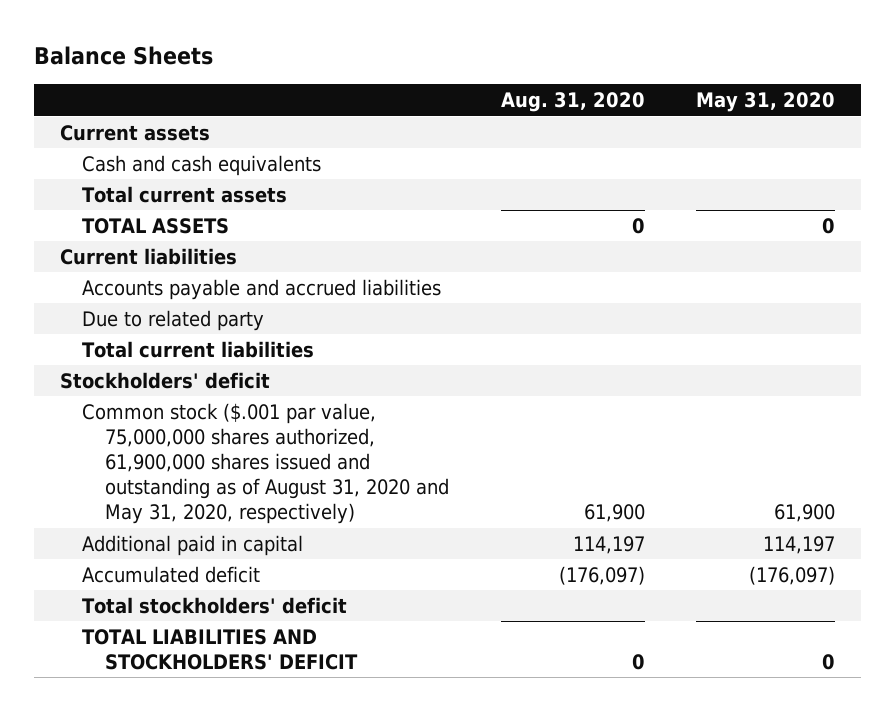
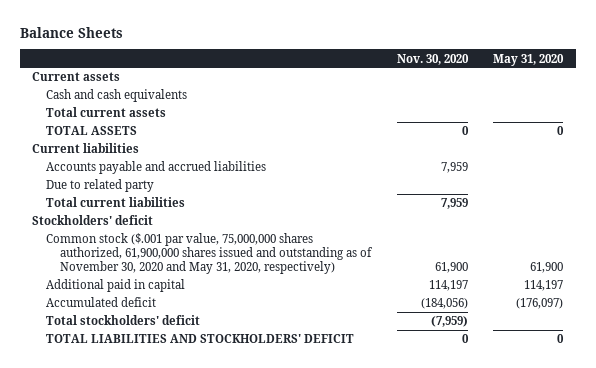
[500,92,645,113] Aug. 31, 2020 -> none
none -> [396,53,469,65] Nov. 30, 2020
[82,402,450,525] Common stock ($.001 par value, 75,000,000 shares authorized, 61,900,000 shares issued and outstanding as of August 31, 2020 and May 31, 2020, respectively) -> [46,233,374,274] Common stock ($.001 par value, 75,000,000 shares authorized, 61,900,000 shares issued and outstanding as of November 30, 2020 and May 31, 2020, respectively)

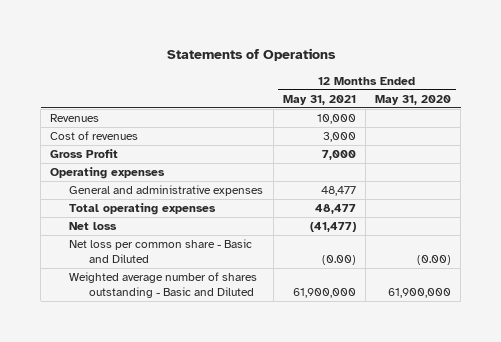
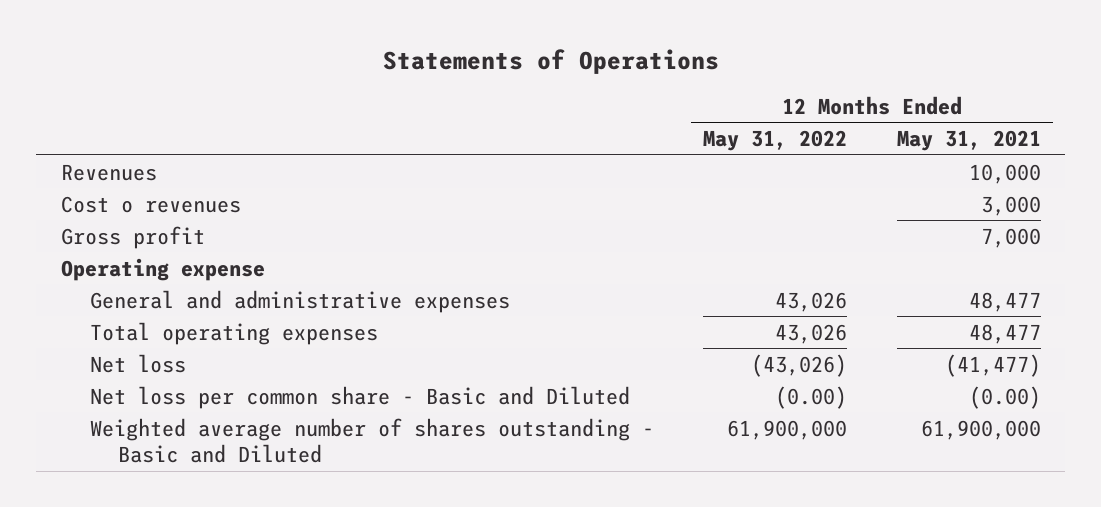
[374,94,451,105] May 31, 2020 -> none
none -> [703,130,848,152] May 31, 2022
[50,131,139,141] Cost of revenues -> [60,195,241,213] Cost o revenues
[50,149,119,159] Gross Profit -> [60,225,205,249] Gross profit
[50,167,166,180] Operating expenses -> [60,257,265,281] Operating expense

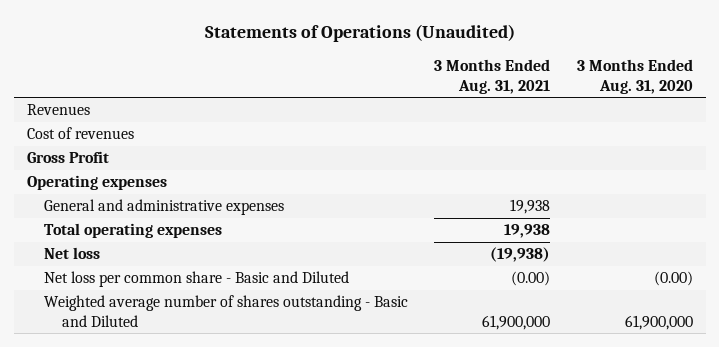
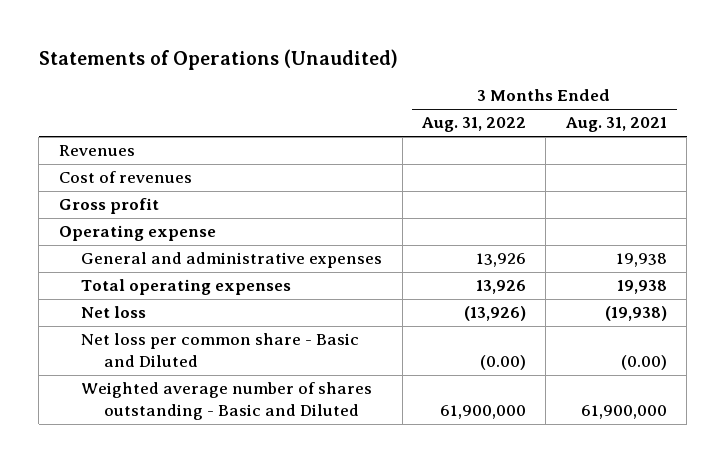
[576,58,693,94] 3 Months Ended Aug. 31, 2020 -> none
none -> [421,117,527,133] Aug. 31, 2022
[26,151,109,164] Gross Profit -> [58,198,159,215] Gross profit
[26,175,167,191] Operating expenses -> [58,225,216,242] Operating expense

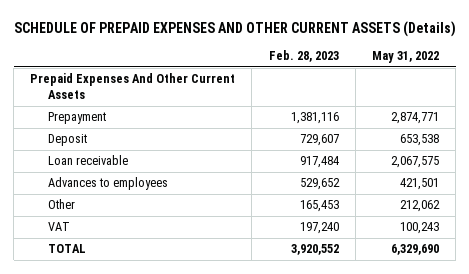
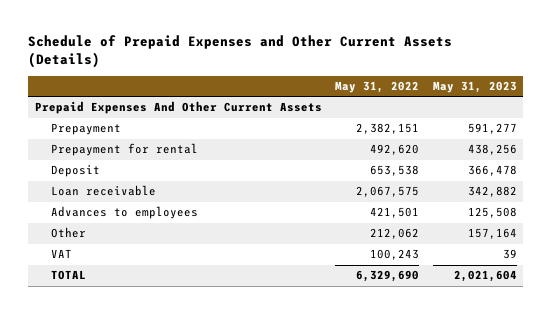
[13,20,456,37] SCHEDULE OF PREPAID EXPENSES AND OTHER CURRENT ASSETS (Details) -> [28,35,453,69] Schedule of Prepaid Expenses and Other Current Assets (Details)
[268,50,339,63] Feb. 28, 2023 -> none
none -> [432,81,517,94] May 31, 2023
[390,112,439,125] 2,874,771 -> [356,123,420,135] 2,382,151
none -> [51,143,199,157] Prepayment for rental

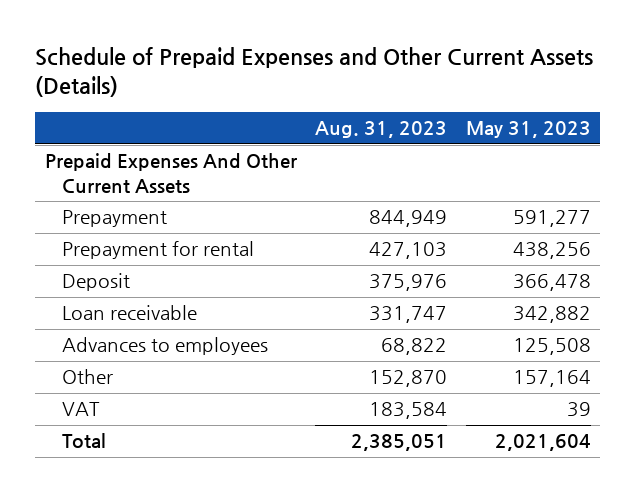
[335,81,420,94] May 31, 2022 -> none
none -> [315,121,448,139] Aug. 31, 2023
[51,270,87,281] TOTAL -> [62,433,107,449] Total

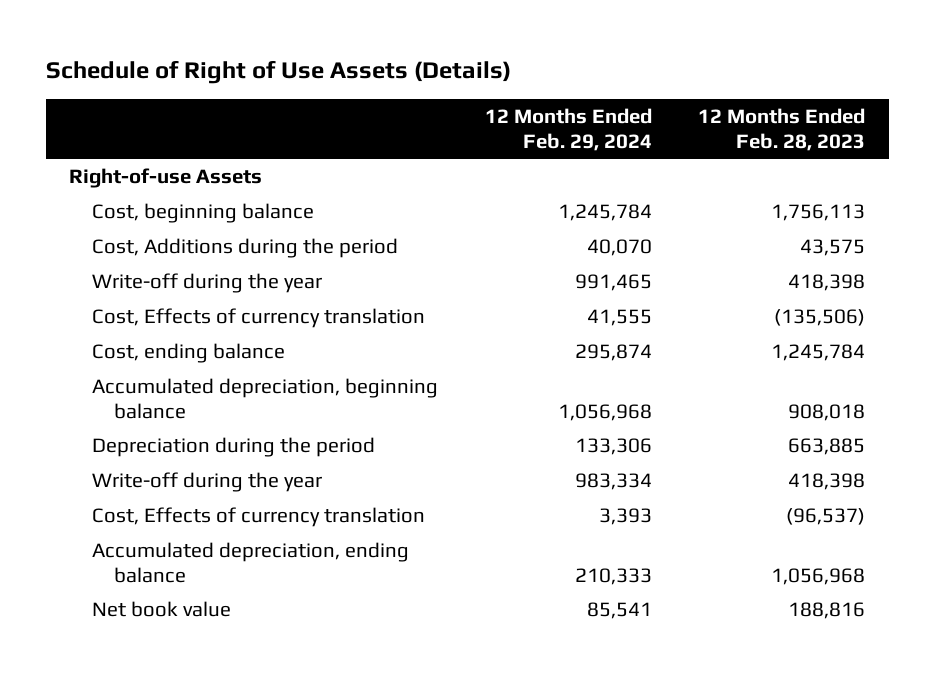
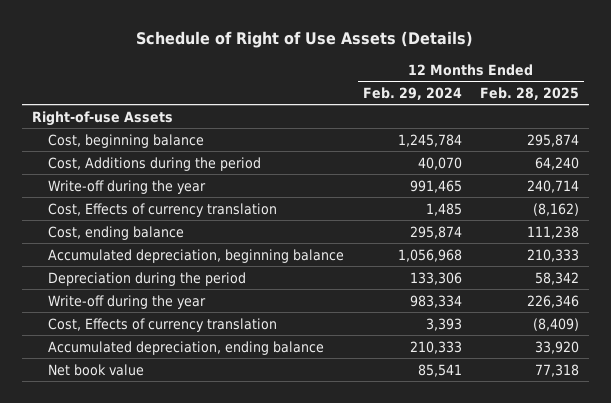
[698,107,866,151] 12 Months Ended Feb. 28, 2023 -> none
none -> [480,86,580,100] Feb. 28, 2025
[586,308,652,326] 41,555 -> [425,202,462,216] 1,485

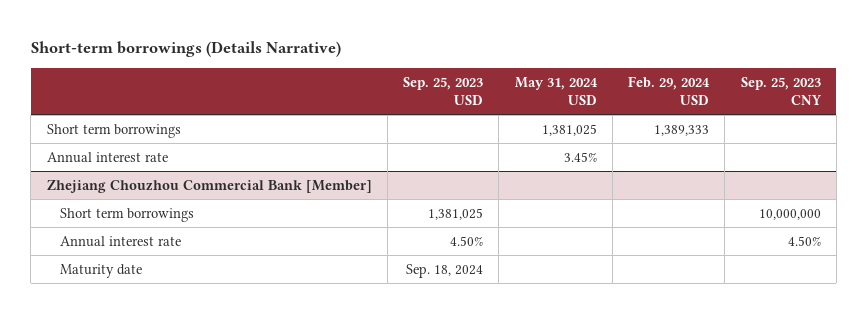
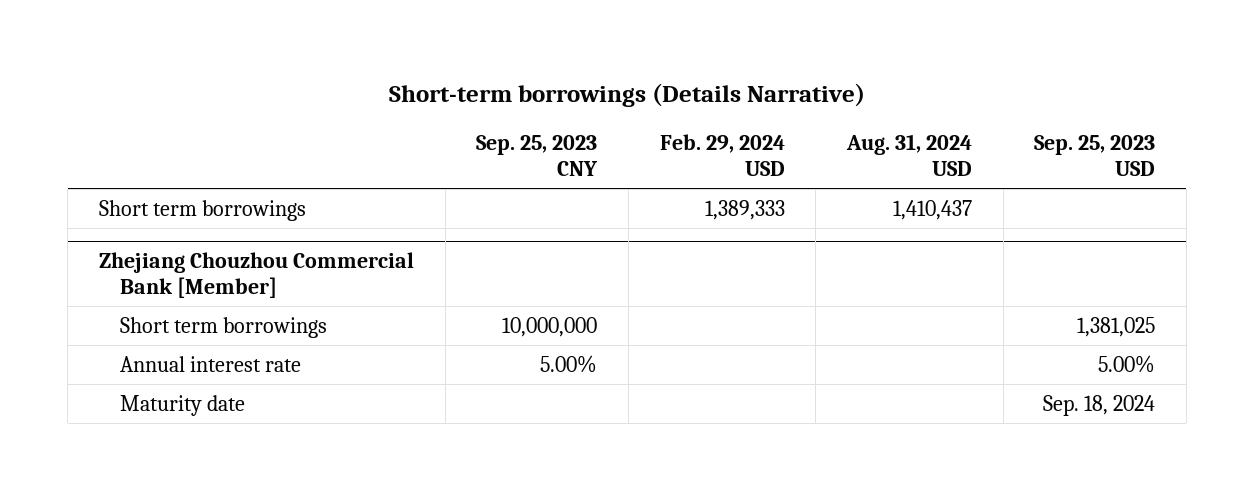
[514,76,598,105] May 31, 2024 USD -> none
none -> [845,134,972,177] Aug. 31, 2024 USD
[46,151,168,163] Annual interest rate -> none
[450,235,484,246] 4.50% -> [1098,354,1156,373] 5.00%
[787,235,821,246] 4.50% -> [540,354,598,373] 5.00%

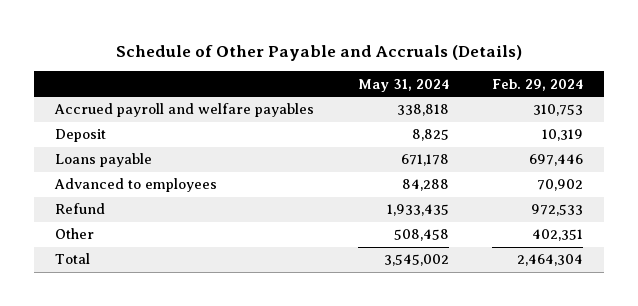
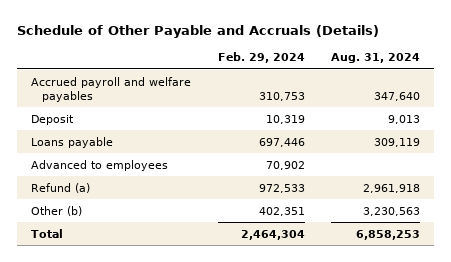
[357,78,449,92] May 31, 2024 -> none
none -> [331,53,421,64] Aug. 31, 2024
[55,203,106,215] Refund -> [30,182,90,193] Refund (a)
[55,228,95,240] Other -> [30,205,82,216] Other (b)

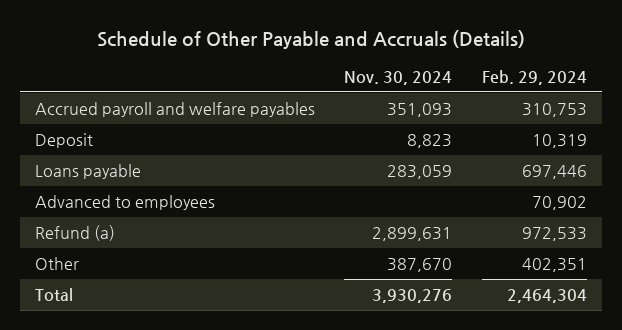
[331,53,421,64] Aug. 31, 2024 -> none
none -> [344,71,453,86] Nov. 30, 2024
[30,205,82,216] Other (b) -> [34,257,79,271] Other

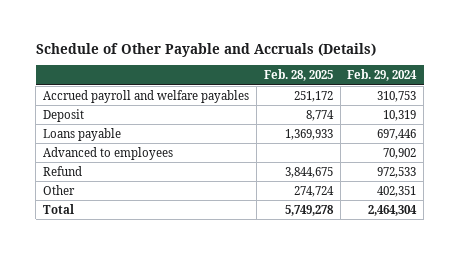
[344,71,453,86] Nov. 30, 2024 -> none
none -> [263,69,333,82] Feb. 28, 2025
[34,225,115,242] Refund (a) -> [43,165,83,176] Refund

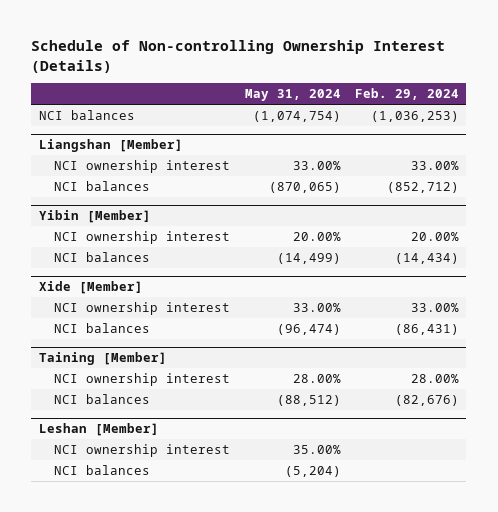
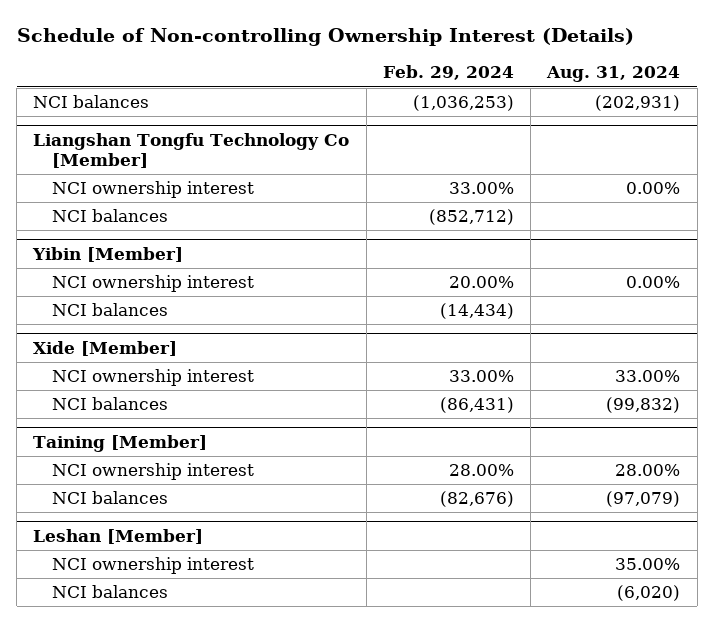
[244,89,341,102] May 31, 2024 -> none
none -> [546,66,681,83] Aug. 31, 2024
[38,139,183,153] Liangshan [Member] -> [33,132,350,168] Liangshan Tongfu Technology Co [Member]

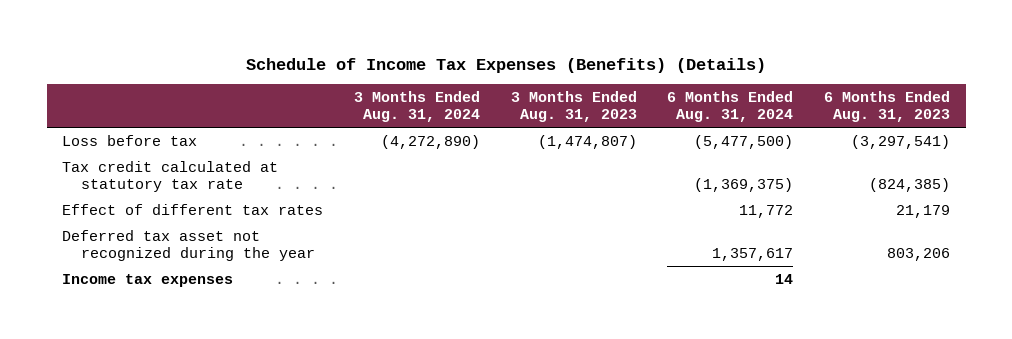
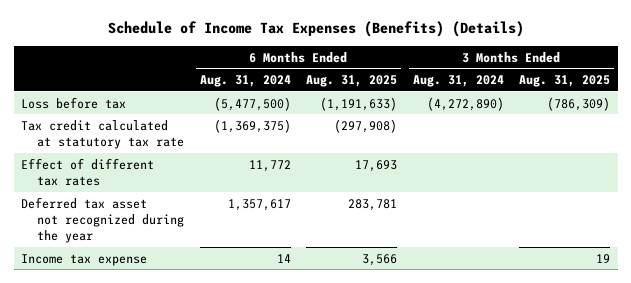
[510,91,637,123] 3 Months Ended Aug. 31, 2023 -> none
[824,91,951,123] 6 Months Ended Aug. 31, 2023 -> none
none -> [306,75,398,88] Aug. 31, 2025
none -> [518,75,610,88] Aug. 31, 2025
[61,273,233,287] Income tax expenses -> [21,253,148,266] Income tax expense

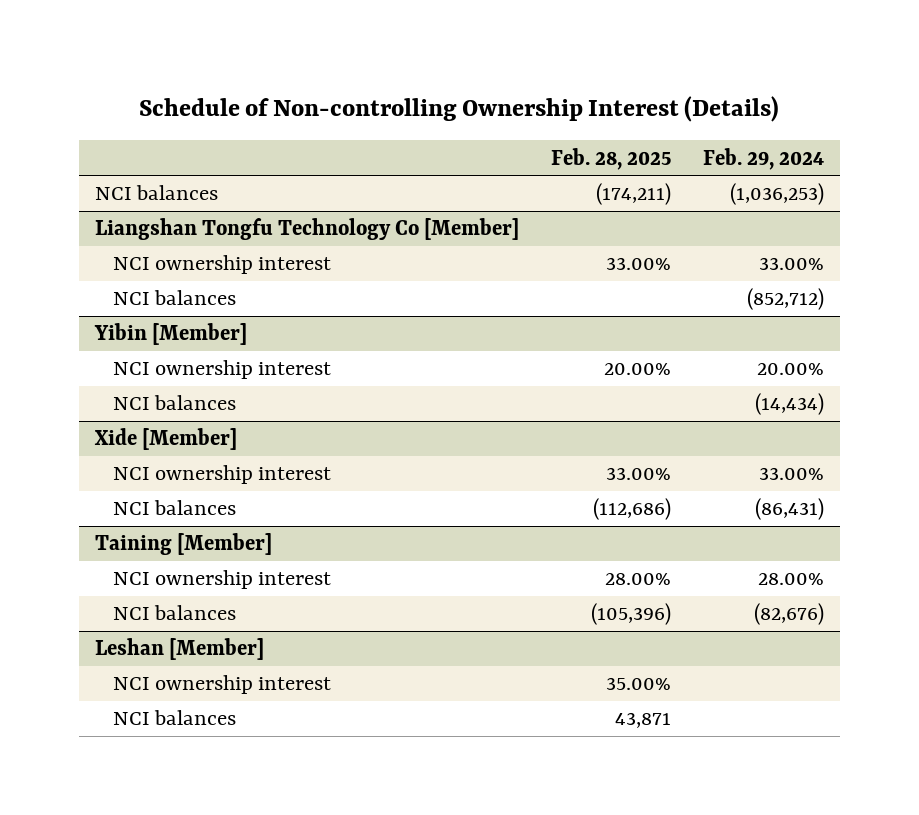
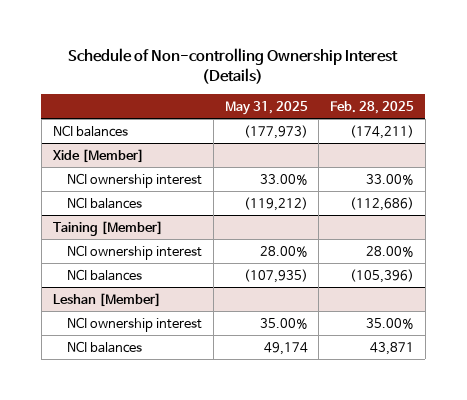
[702,147,824,170] Feb. 29, 2024 -> none
none -> [224,100,308,115] May 31, 2025
[95,218,520,241] Liangshan Tongfu Technology Co [Member] -> none
[113,255,332,275] NCI ownership interest -> none
[113,290,237,306] NCI balances -> none
[94,323,248,346] Yibin [Member] -> none
[113,360,332,380] NCI ownership interest -> none
[113,395,237,411] NCI balances -> none

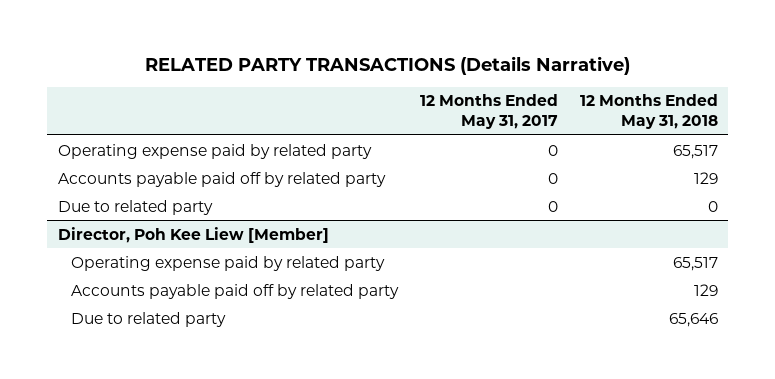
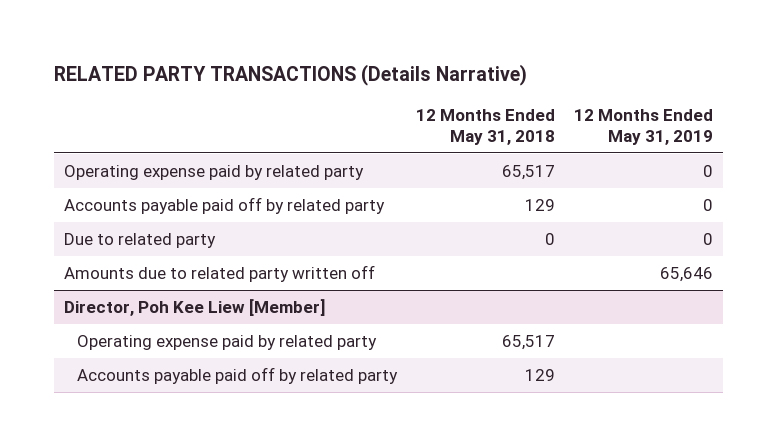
[419,94,558,129] 12 Months Ended May 31, 2017 -> none
none -> [574,109,714,145] 12 Months Ended May 31, 2019
none -> [63,265,375,283] Amounts due to related party written off
[71,311,227,327] Due to related party -> none

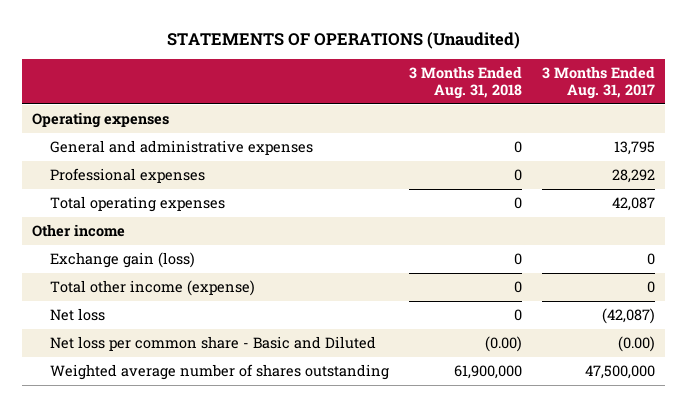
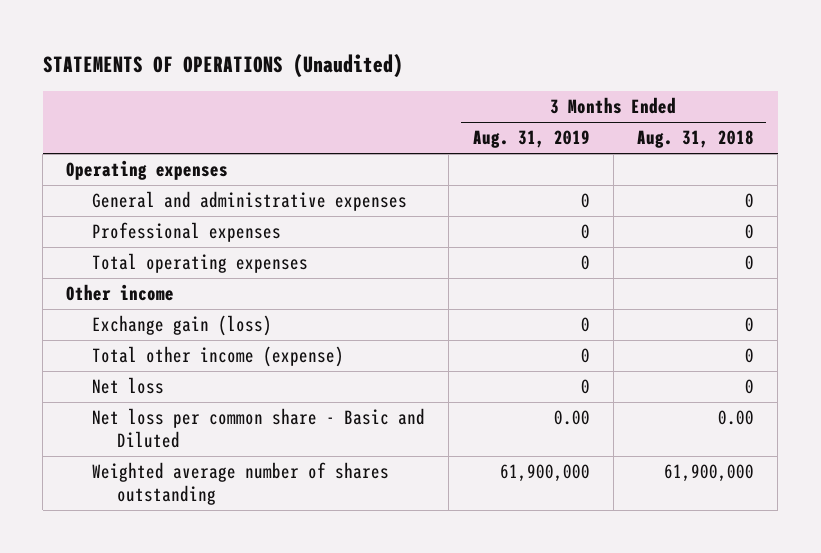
[542,65,656,100] 3 Months Ended Aug. 31, 2017 -> none
none -> [472,130,590,149] Aug. 31, 2019
[485,335,523,352] (0.00) -> [718,410,755,426] 0.00

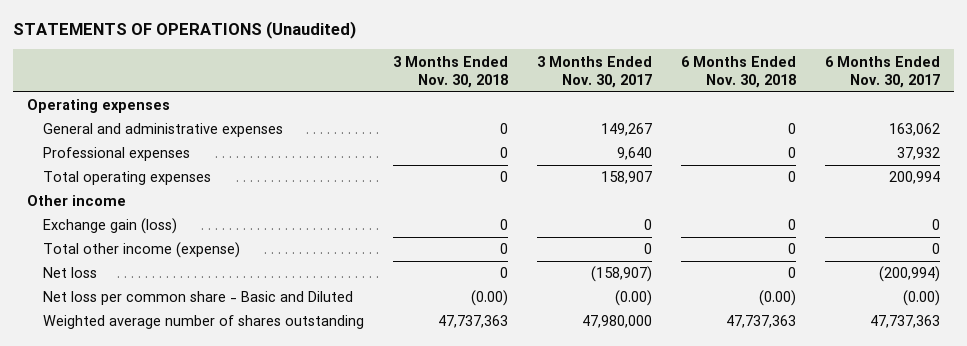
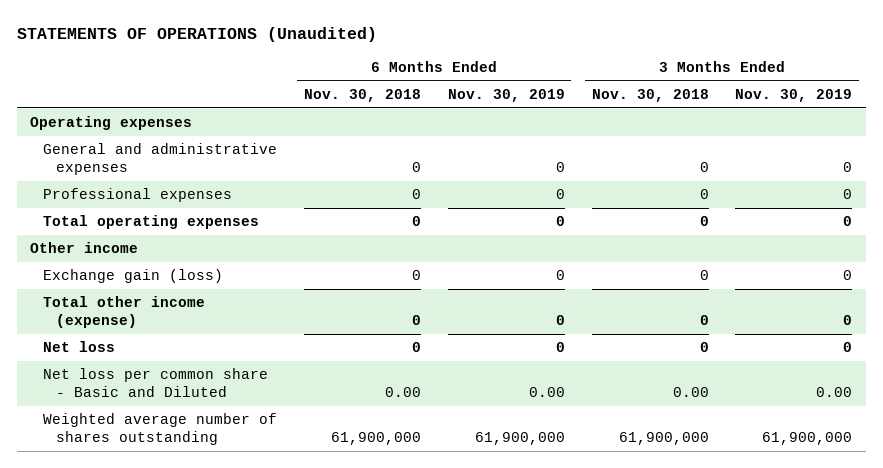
[536,55,652,88] 3 Months Ended Nov. 30, 2017 -> none
[824,55,940,88] 6 Months Ended Nov. 30, 2017 -> none
none -> [447,88,565,102] Nov. 30, 2019
none -> [735,88,853,102] Nov. 30, 2019
[471,290,509,307] (0.00) -> [672,387,709,398] 0.00
[758,290,796,307] (0.00) -> [384,387,421,398] 0.00
[438,315,509,329] 47,737,363 -> [618,432,709,446] 61,900,000
[725,315,796,329] 47,737,363 -> [330,432,421,446] 61,900,000

